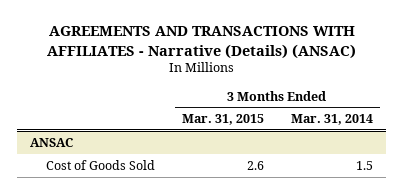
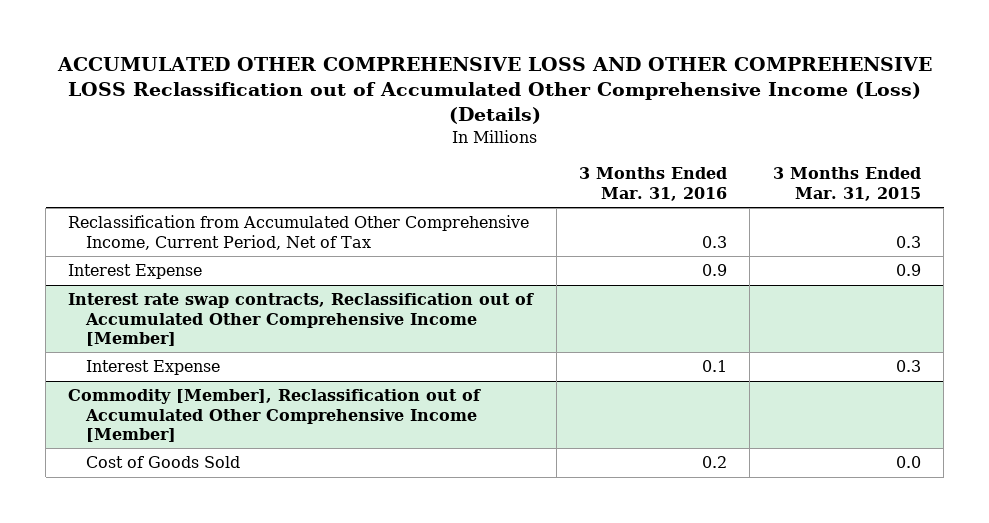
[46,26,356,59] AGREEMENTS AND TRANSACTIONS WITH AFFILIATES - Narrative (Details) (ANSAC) -> [56,56,932,125] ACCUMULATED OTHER COMPREHENSIVE LOSS AND OTHER COMPREHENSIVE LOSS Reclassification out of Accumulated Other Comprehensive Income (Loss) (Details)
[290,114,373,126] Mar. 31, 2014 -> none
none -> [579,167,728,201] 3 Months Ended Mar. 31, 2016
[30,137,74,147] ANSAC -> none
none -> [68,215,530,250] Reclassification from Accumulated Other Comprehensive Income, Current Period, Net of Tax
none -> [68,264,203,280] Interest Expense
none -> [68,293,535,346] Interest rate swap contracts, Reclassification out of Accumulated Other Comprehensive Income [Member]
none -> [86,360,221,376] Interest Expense
none -> [68,389,482,442] Commodity [Member], Reclassification out of Accumulated Other Comprehensive Income [Member]
[246,160,264,170] 2.6 -> [895,456,921,469] 0.0

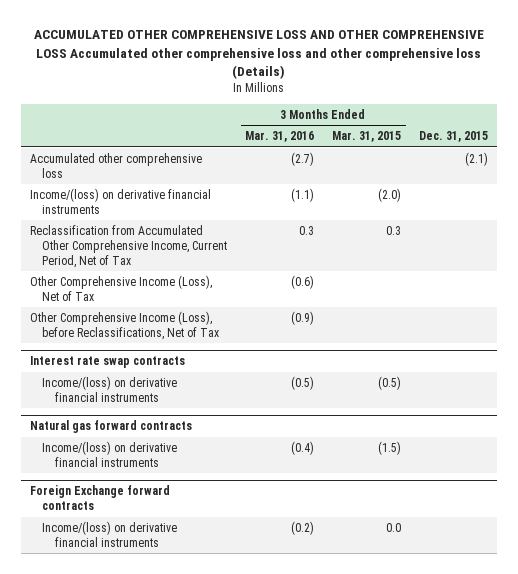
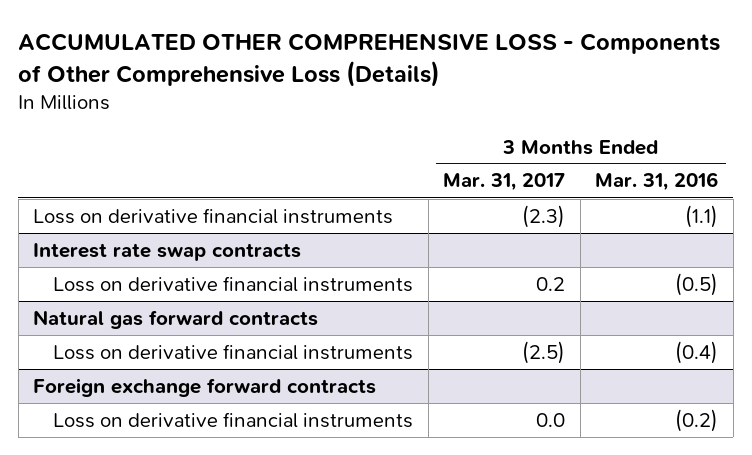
[34,30,485,80] ACCUMULATED OTHER COMPREHENSIVE LOSS AND OTHER COMPREHENSIVE LOSS Accumulated other comprehensive loss and other comprehensive loss (Details) -> [18,33,721,87] ACCUMULATED OTHER COMPREHENSIVE LOSS - Components of Other Comprehensive Loss (Details)
[332,131,402,143] Mar. 31, 2015 -> none
[419,131,489,143] Dec. 31, 2015 -> none
none -> [443,173,566,192] Mar. 31, 2017
[30,152,203,178] Accumulated other comprehensive loss -> none
[30,224,228,268] Reclassification from Accumulated Other Comprehensive Income, Current Period, Net of Tax -> none
[30,274,213,301] Other Comprehensive Income (Loss), Net of Tax -> none
[30,310,220,340] Other Comprehensive Income (Loss), before Reclassifications, Net of Tax -> none
[30,187,212,214] Income/(loss) on derivative financial instruments -> [33,207,394,224] Loss on derivative financial instruments
[42,375,178,402] Income/(loss) on derivative financial instruments -> [53,275,414,292] Loss on derivative financial instruments
[42,440,178,467] Income/(loss) on derivative financial instruments -> [53,343,414,360] Loss on derivative financial instruments
[30,485,171,511] Foreign Exchange forward contracts -> [33,377,377,397] Foreign exchange forward contracts
[42,520,178,547] Income/(loss) on derivative financial instruments -> [53,411,414,428] Loss on derivative financial instruments

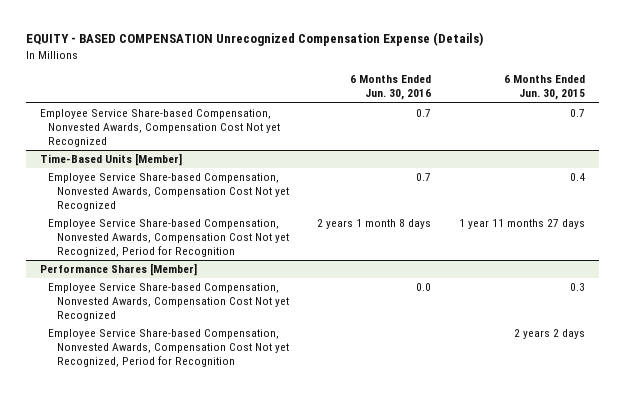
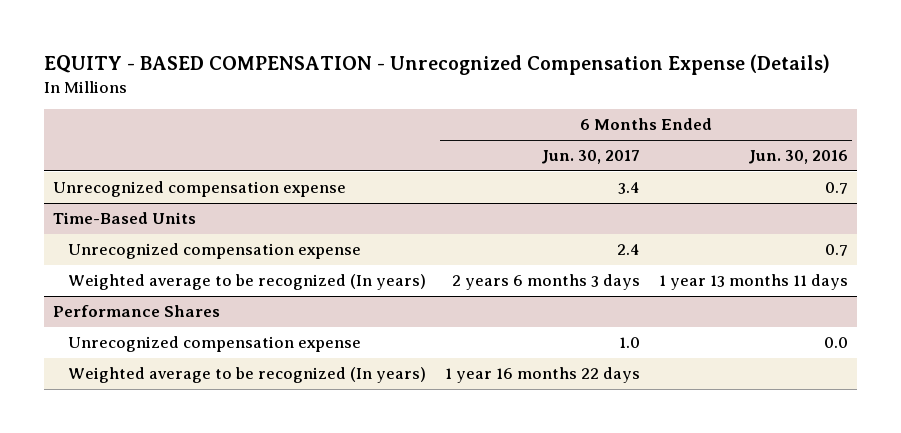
[25,32,483,47] EQUITY - BASED COMPENSATION Unrecognized Compensation Expense (Details) -> [44,54,831,76] EQUITY - BASED COMPENSATION - Unrecognized Compensation Expense (Details)
[504,75,586,101] 6 Months Ended Jun. 30, 2015 -> none
none -> [540,150,640,165] Jun. 30, 2017
[48,219,290,258] Employee Service Share-based Compensation, Nonvested Awards, Compensation Cost Not yet Recognized, Period for Recognition -> none
[39,109,281,148] Employee Service Share-based Compensation, Nonvested Awards, Compensation Cost Not yet Recognized -> [53,181,347,198] Unrecognized compensation expense
[39,153,182,167] Time-Based Units [Member] -> [53,212,197,225] Time-Based Units
[48,173,290,212] Employee Service Share-based Compensation, Nonvested Awards, Compensation Cost Not yet Recognized -> [67,243,361,260] Unrecognized compensation expense
none -> [67,274,426,291] Weighted average to be recognized (In years)
[39,263,197,277] Performance Shares [Member] -> [53,305,221,318] Performance Shares
[48,283,290,322] Employee Service Share-based Compensation, Nonvested Awards, Compensation Cost Not yet Recognized -> [67,336,361,353] Unrecognized compensation expense
[48,329,290,368] Employee Service Share-based Compensation, Nonvested Awards, Compensation Cost Not yet Recognized, Period for Recognition -> [67,367,426,384] Weighted average to be recognized (In years)

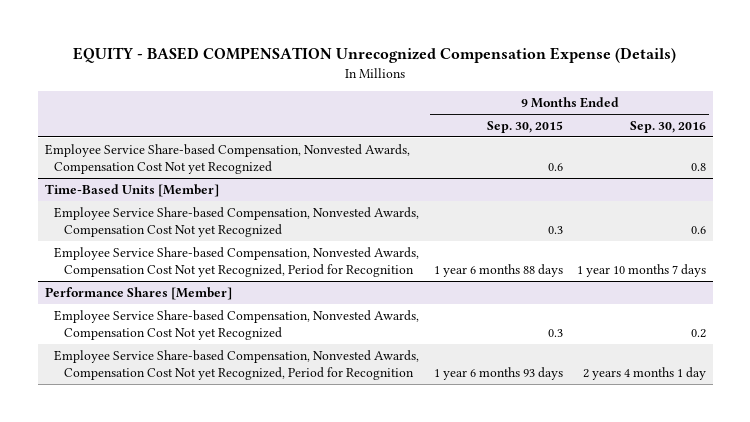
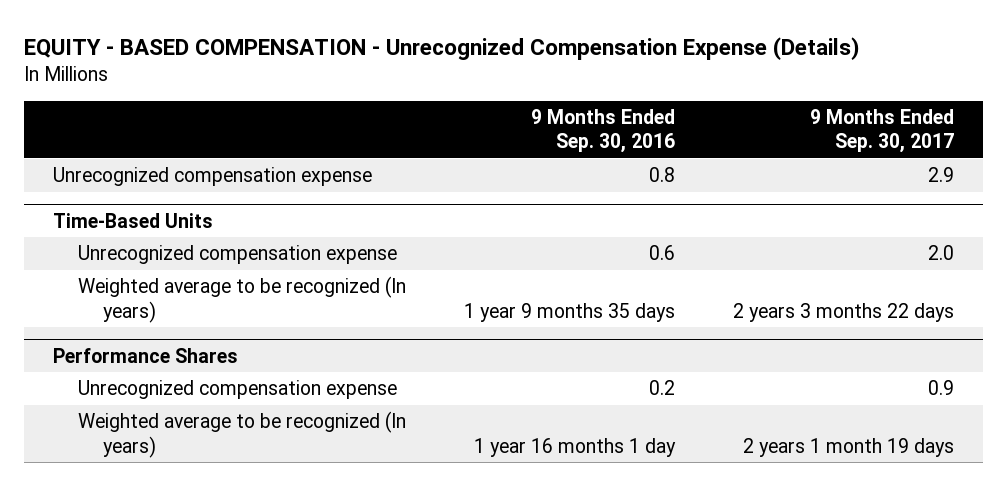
[73,47,677,64] EQUITY - BASED COMPENSATION Unrecognized Compensation Expense (Details) -> [24,36,860,60] EQUITY - BASED COMPENSATION - Unrecognized Compensation Expense (Details)
[486,120,563,133] Sep. 30, 2015 -> none
none -> [810,109,955,154] 9 Months Ended Sep. 30, 2017
[54,246,420,277] Employee Service Share-based Compensation, Nonvested Awards, Compensation Cost Not yet Recognized, Period for Recognition -> none
[54,349,420,380] Employee Service Share-based Compensation, Nonvested Awards, Compensation Cost Not yet Recognized, Period for Recognition -> none
[44,143,410,174] Employee Service Share-based Compensation, Nonvested Awards, Compensation Cost Not yet Recognized -> [53,167,373,187] Unrecognized compensation expense
[44,183,219,197] Time-Based Units [Member] -> [53,212,214,228] Time-Based Units
[54,206,420,237] Employee Service Share-based Compensation, Nonvested Awards, Compensation Cost Not yet Recognized -> [78,245,398,265] Unrecognized compensation expense
none -> [78,276,407,323] Weighted average to be recognized (In years)
[44,286,232,300] Performance Shares [Member] -> [53,347,239,363] Performance Shares
[54,309,420,340] Employee Service Share-based Compensation, Nonvested Awards, Compensation Cost Not yet Recognized -> [78,380,398,400] Unrecognized compensation expense
none -> [78,411,407,458] Weighted average to be recognized (In years)

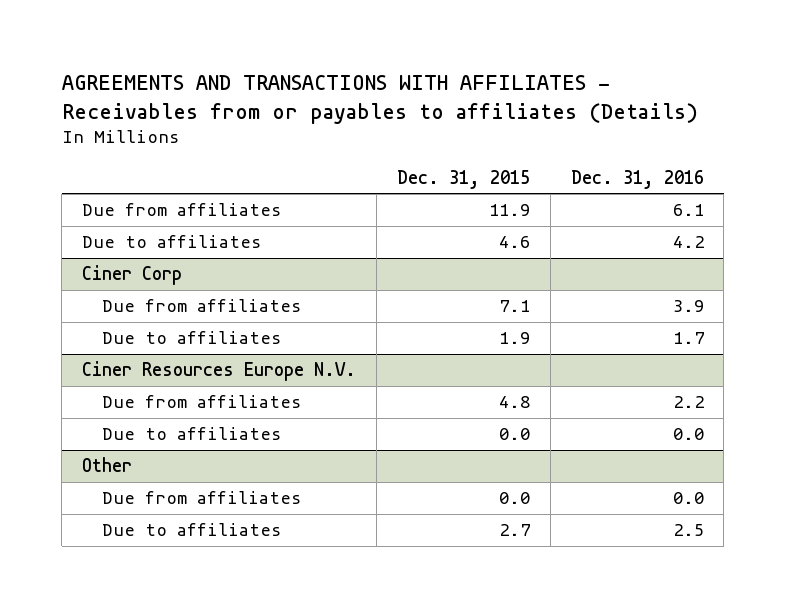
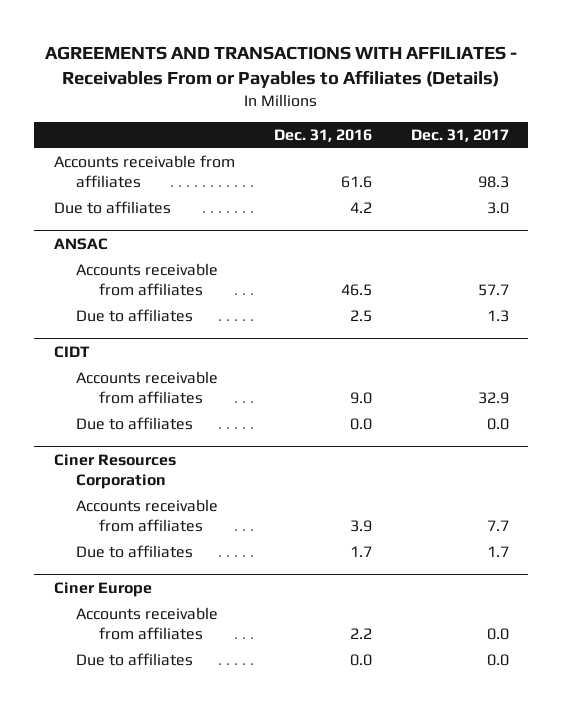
[61,75,698,124] AGREEMENTS AND TRANSACTIONS WITH AFFILIATES - Receivables from or payables to affiliates (Details) -> [45,46,518,88] AGREEMENTS AND TRANSACTIONS WITH AFFILIATES - Receivables From or Payables to Affiliates (Details)
[396,169,530,189] Dec. 31, 2015 -> none
none -> [410,128,509,142] Dec. 31, 2017
[82,203,282,217] Due from affiliates -> [53,155,235,188] Accounts receivable from affiliates
[672,204,704,217] 6.1 -> [340,175,372,188] 61.6
[82,265,183,286] Ciner Corp -> [53,238,108,251] ANSAC
[101,299,301,313] Due from affiliates -> [76,263,219,296] Accounts receivable from affiliates
[672,300,704,313] 3.9 -> [340,283,372,296] 46.5
none -> [76,309,194,323] Due to affiliates
none -> [53,346,90,359] CIDT
none -> [76,371,219,404] Accounts receivable from affiliates
none -> [76,417,194,431] Due to affiliates
none -> [53,454,176,489] Ciner Resources Corporation
none -> [76,499,219,532] Accounts receivable from affiliates
[82,361,357,382] Ciner Resources Europe N.V. -> none
none -> [53,582,152,598] Ciner Europe
[101,395,301,409] Due from affiliates -> [76,607,219,640] Accounts receivable from affiliates
[82,457,133,473] Other -> none
[101,491,301,505] Due from affiliates -> none
[101,523,281,537] Due to affiliates -> none

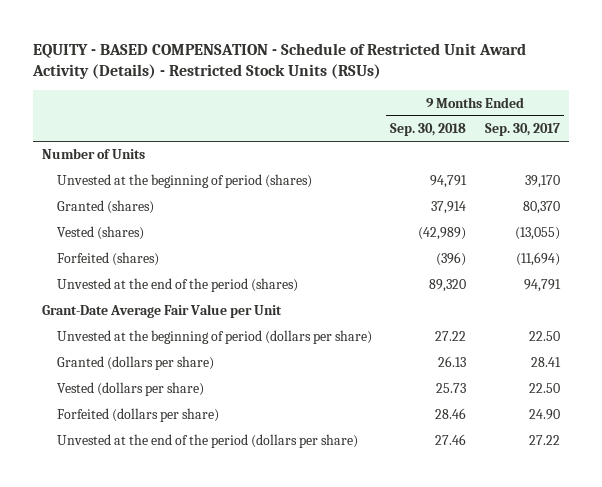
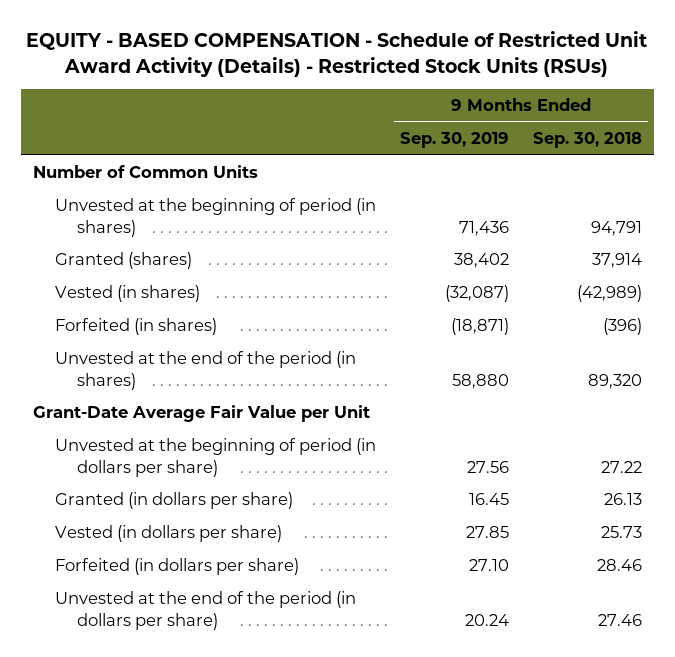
[484,123,560,137] Sep. 30, 2017 -> none
none -> [399,132,509,149] Sep. 30, 2019
[42,148,146,160] Number of Units -> [32,165,258,179] Number of Common Units
[57,174,313,189] Unvested at the beginning of period (shares) -> [54,198,376,237] Unvested at the beginning of period (in shares)
[57,226,145,241] Vested (shares) -> [54,285,200,303] Vested (in shares)
[57,252,160,267] Forfeited (shares) -> [54,318,217,336] Forfeited (in shares)
[57,278,299,293] Unvested at the end of the period (shares) -> [54,351,356,390] Unvested at the end of the period (in shares)
[57,330,373,345] Unvested at the beginning of period (dollars per share) -> [54,438,376,477] Unvested at the beginning of period (in dollars per share)
[57,356,215,371] Granted (dollars per share) -> [54,492,293,510] Granted (in dollars per share)
[57,382,205,397] Vested (dollars per share) -> [54,525,282,543] Vested (in dollars per share)
[57,408,220,423] Forfeited (dollars per share) -> [54,558,299,576] Forfeited (in dollars per share)
[57,434,359,449] Unvested at the end of the period (dollars per share) -> [54,591,356,630] Unvested at the end of the period (in dollars per share)

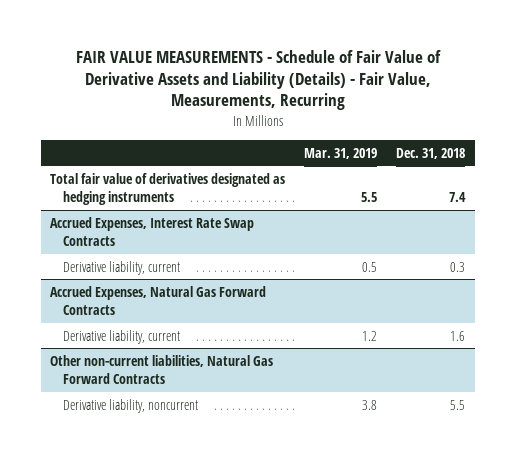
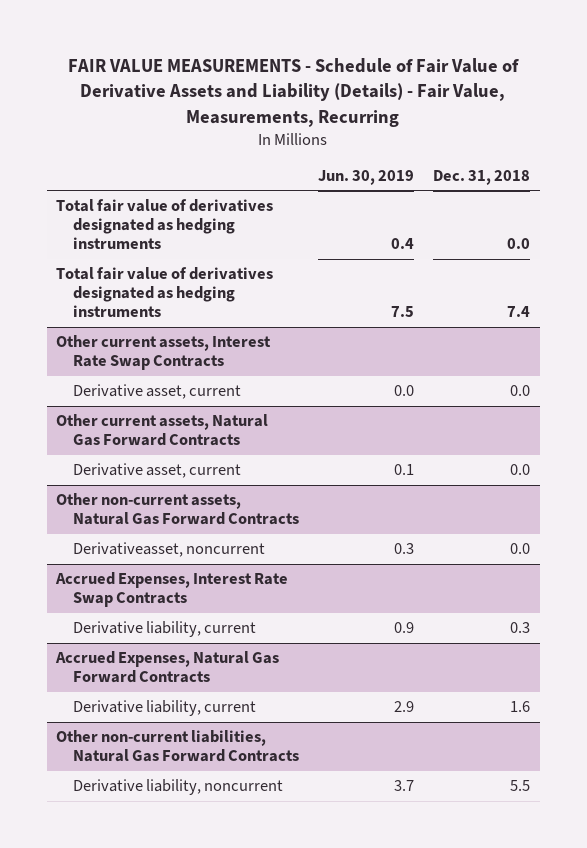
[304,147,378,159] Mar. 31, 2019 -> none
none -> [318,169,415,185] Jun. 30, 2019
none -> [56,199,274,250] Total fair value of derivatives designated as hedging instruments
none -> [56,335,272,371] Other current assets, Interest Rate Swap Contracts
none -> [73,384,242,400] Derivative asset, current
none -> [56,414,269,447] Other current assets, Natural Gas Forward Contracts
none -> [73,463,242,479] Derivative asset, current
none -> [56,493,300,526] Other non-current assets, Natural Gas Forward Contracts
none -> [73,542,266,558] Derivativeasset, noncurrent

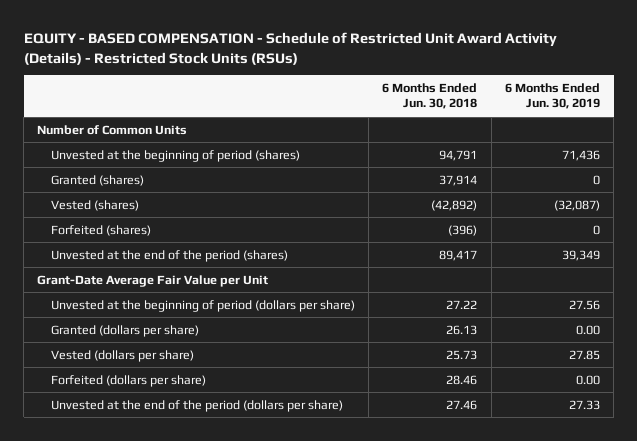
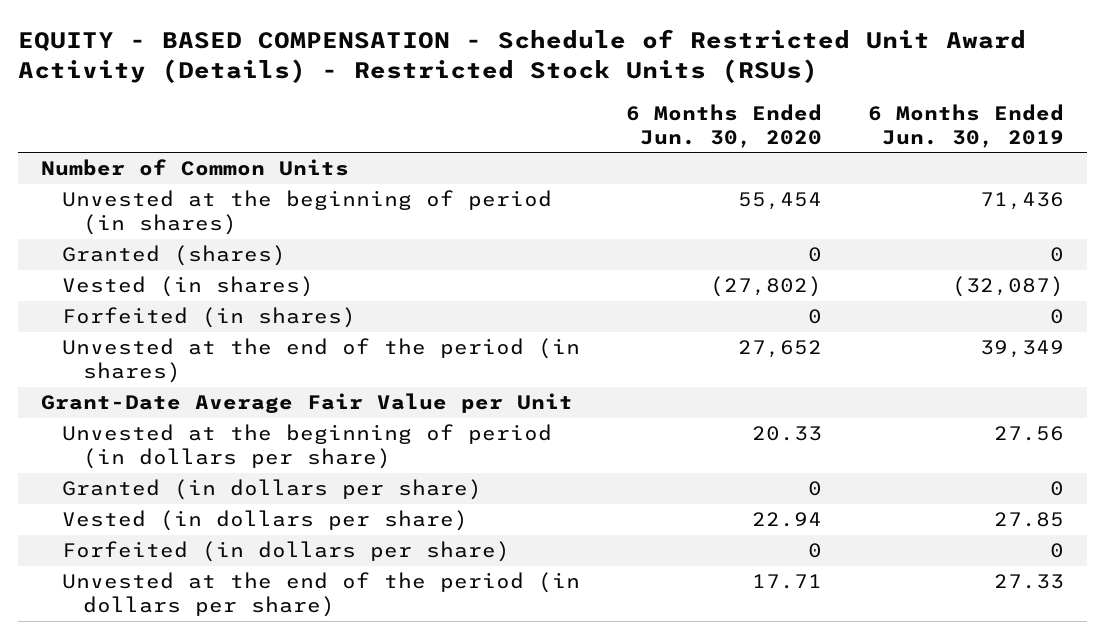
[382,82,478,110] 6 Months Ended Jun. 30, 2018 -> none
none -> [625,103,822,149] 6 Months Ended Jun. 30, 2020
[50,149,300,162] Unvested at the beginning of period (shares) -> [61,190,552,236] Unvested at the beginning of period (in shares)
[50,199,139,211] Vested (shares) -> [61,276,314,298] Vested (in shares)
[50,224,151,236] Forfeited (shares) -> [61,307,356,329] Forfeited (in shares)
[50,249,288,262] Unvested at the end of the period (shares) -> [61,338,580,384] Unvested at the end of the period (in shares)
[50,299,355,312] Unvested at the beginning of period (dollars per share) -> [61,424,552,470] Unvested at the beginning of period (in dollars per share)
[50,324,199,337] Granted (dollars per share) -> [61,479,482,501] Granted (in dollars per share)
[575,324,600,335] 0.00 -> [1050,481,1065,497] 0
[50,349,194,362] Vested (dollars per share) -> [61,510,468,532] Vested (in dollars per share)
[50,374,206,387] Forfeited (dollars per share) -> [61,541,510,563] Forfeited (in dollars per share)
[575,374,600,385] 0.00 -> [1050,543,1065,559] 0
[50,399,343,412] Unvested at the end of the period (dollars per share) -> [61,572,580,618] Unvested at the end of the period (in dollars per share)

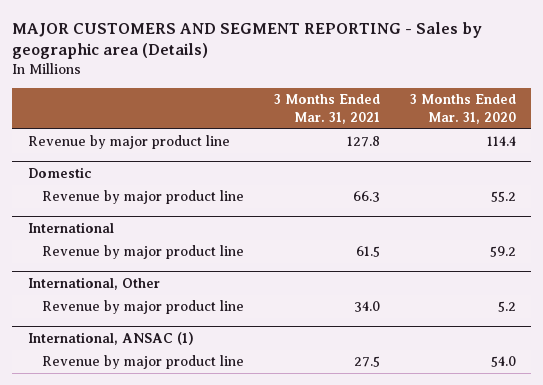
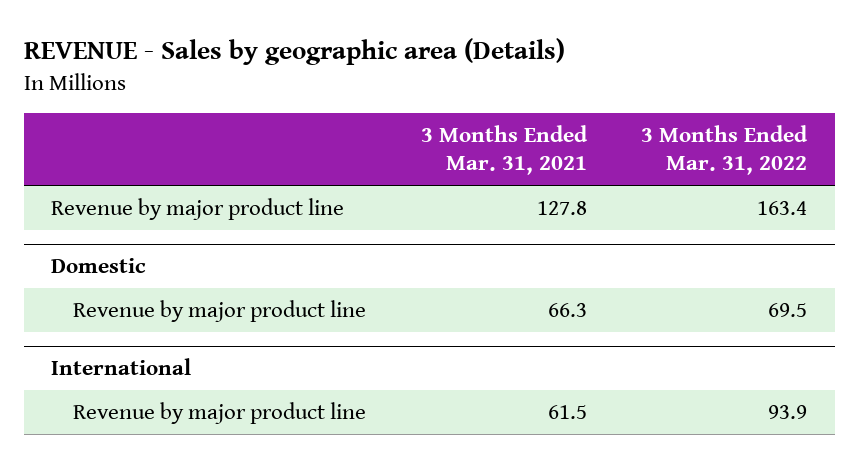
[12,21,483,60] MAJOR CUSTOMERS AND SEGMENT REPORTING - Sales by geographic area (Details) -> [23,38,565,66] REVENUE - Sales by geographic area (Details)
[409,94,516,124] 3 Months Ended Mar. 31, 2020 -> none
none -> [641,125,809,176] 3 Months Ended Mar. 31, 2022
[27,277,160,291] International, Other -> none
[41,300,244,315] Revenue by major product line -> none
[27,332,194,346] International, ANSAC (1) -> none
[41,355,244,370] Revenue by major product line -> none

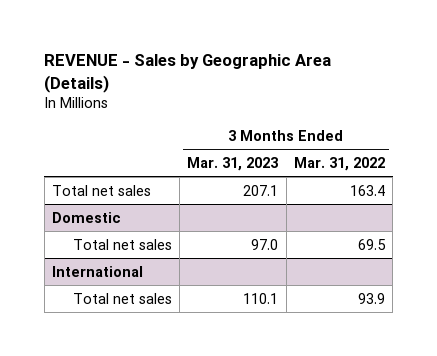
[23,38,565,66] REVENUE - Sales by geographic area (Details) -> [44,54,332,93] REVENUE - Sales by Geographic Area (Details)
[420,125,588,176] 3 Months Ended Mar. 31, 2021 -> none
none -> [187,156,279,171] Mar. 31, 2023
[50,198,344,221] Revenue by major product line -> [51,184,151,196] Total net sales
[73,300,367,323] Revenue by major product line -> [72,238,172,250] Total net sales
[73,402,367,425] Revenue by major product line -> [72,292,172,304] Total net sales

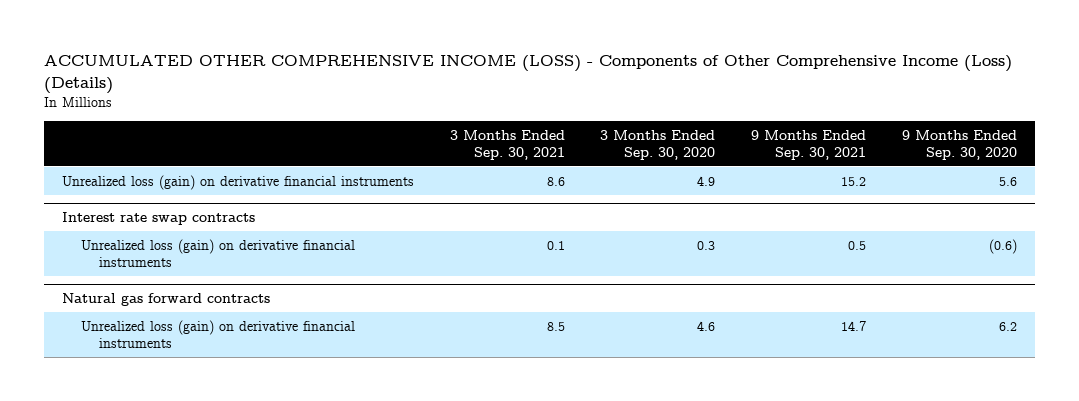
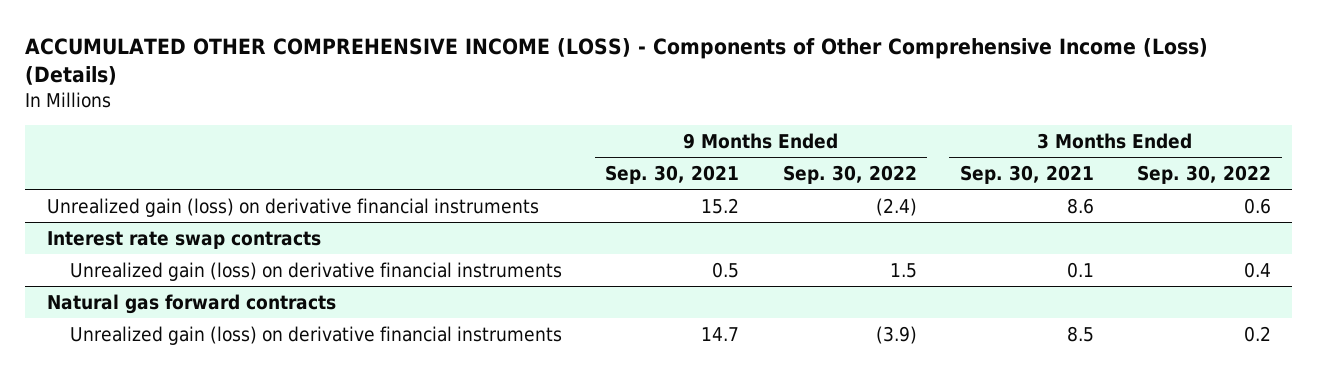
[600,129,716,160] 3 Months Ended Sep. 30, 2020 -> none
[901,129,1017,160] 9 Months Ended Sep. 30, 2020 -> none
none -> [782,164,917,184] Sep. 30, 2022
none -> [1136,164,1271,184] Sep. 30, 2022
[62,174,415,190] Unrealized loss (gain) on derivative financial instruments -> [46,197,539,217] Unrealized gain (loss) on derivative financial instruments
[80,238,355,267] Unrealized loss (gain) on derivative financial instruments -> [70,261,563,281] Unrealized gain (loss) on derivative financial instruments
[80,319,355,348] Unrealized loss (gain) on derivative financial instruments -> [70,325,563,345] Unrealized gain (loss) on derivative financial instruments

